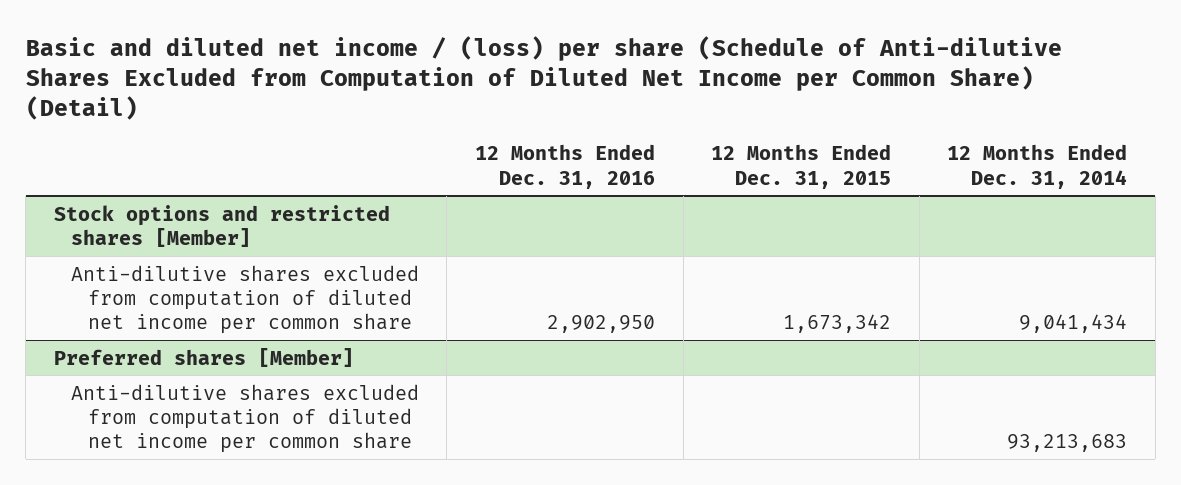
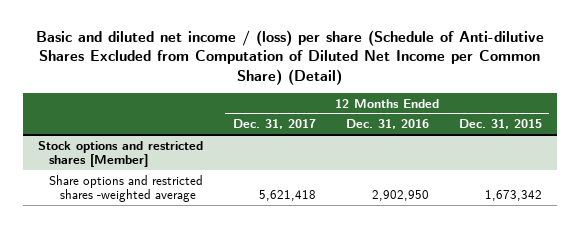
[947,144,1128,189] 12 Months Ended Dec. 31, 2014 -> none
none -> [232,119,316,130] Dec. 31, 2017
[53,347,354,367] Preferred shares [Member] -> none
[70,383,419,453] Anti-dilutive shares excluded from computation of diluted net income per common share -> none
[70,264,419,334] Anti-dilutive shares excluded from computation of diluted net income per common share -> [48,174,203,203] Share options and restricted shares -weighted average

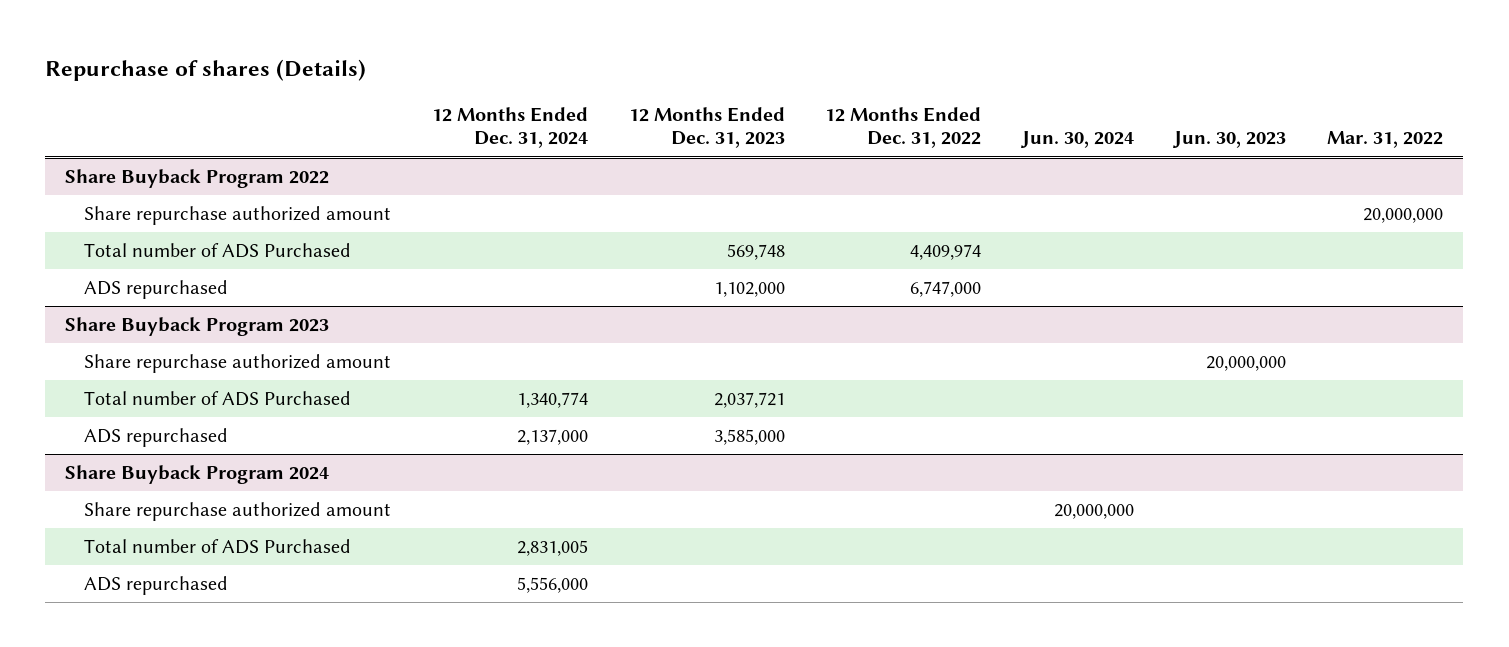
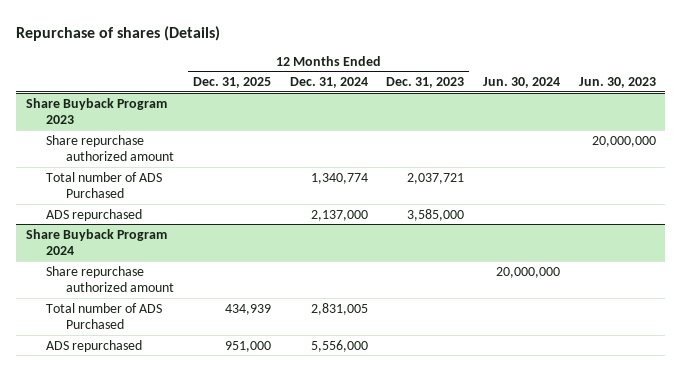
[825,106,982,149] 12 Months Ended Dec. 31, 2022 -> none
[1327,131,1444,149] Mar. 31, 2022 -> none
none -> [193,76,272,88] Dec. 31, 2025
[65,169,330,189] Share Buyback Program 2022 -> none
[84,206,392,226] Share repurchase authorized amount -> none
[84,243,352,259] Total number of ADS Purchased -> none
[84,280,229,300] ADS repurchased -> none

